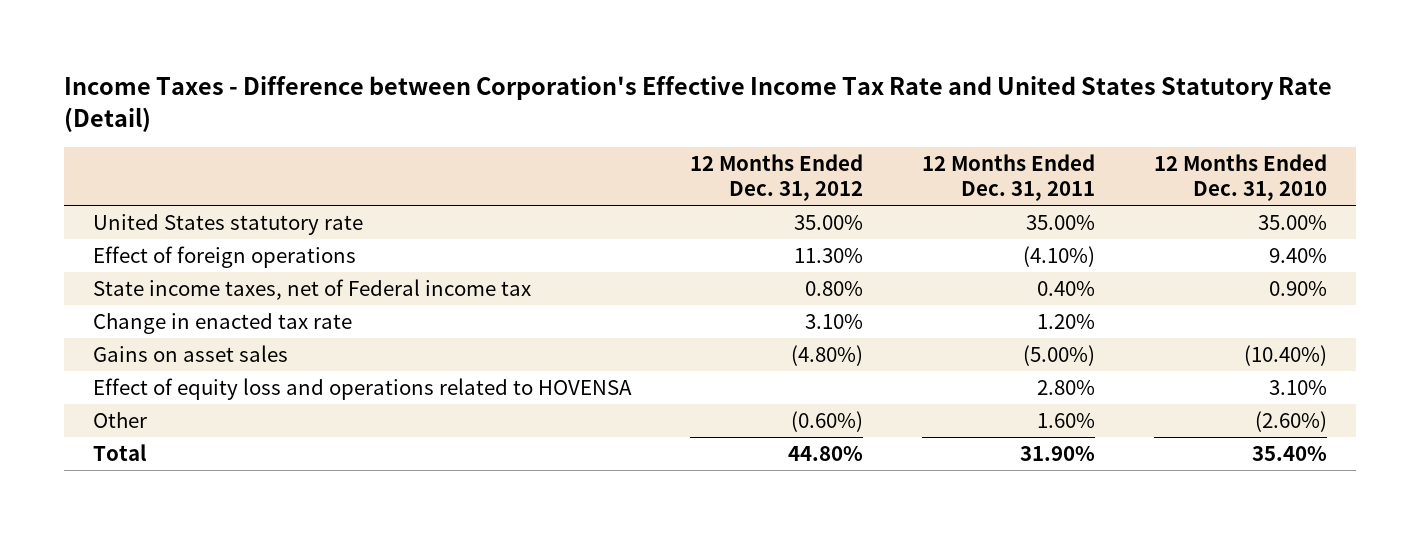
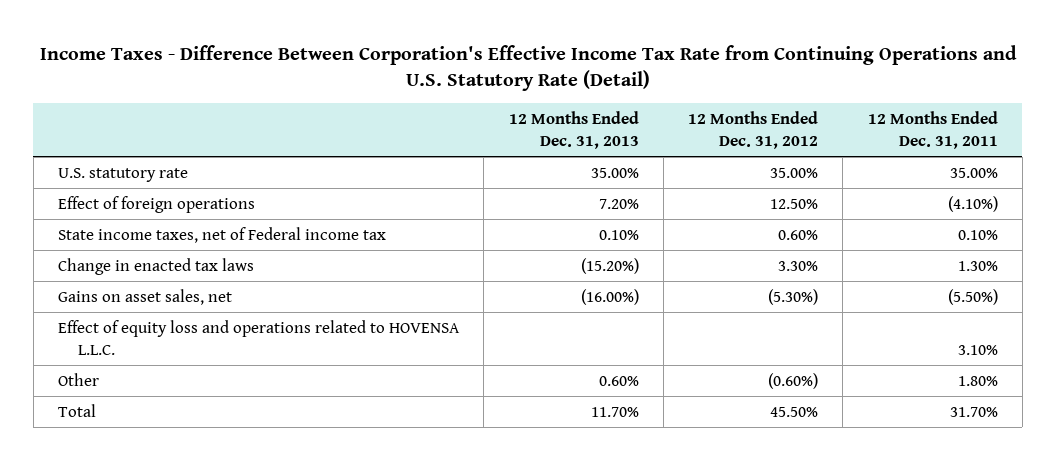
[63,76,1332,132] Income Taxes - Difference between Corporation's Effective Income Tax Rate and United States Statutory Rate (Detail) -> [39,44,1017,92] Income Taxes - Difference Between Corporation's Effective Income Tax Rate from Continuing Operations and U.S. Statutory Rate (Detail)
[1153,153,1327,201] 12 Months Ended Dec. 31, 2010 -> none
none -> [508,111,639,149] 12 Months Ended Dec. 31, 2013
[93,213,364,235] United States statutory rate -> [58,168,189,183] U.S. statutory rate
[794,247,864,263] 11.30% -> [770,199,819,210] 12.50%
[805,280,864,296] 0.80% -> [778,230,819,241] 0.60%
[1037,280,1096,296] 0.40% -> [957,230,998,241] 0.10%
[93,312,353,334] Change in enacted tax rate -> [58,258,255,276] Change in enacted tax laws
[805,313,864,329] 3.10% -> [778,261,819,272] 3.30%
[1037,313,1096,329] 1.20% -> [957,261,998,272] 1.30%
[93,344,289,362] Gains on asset sales -> [58,289,233,306] Gains on asset sales, net
[791,344,864,366] (4.80%) -> [768,289,819,306] (5.30%)
[1023,344,1096,366] (5.00%) -> [947,289,998,306] (5.50%)
[93,377,633,400] Effect of equity loss and operations related to HOVENSA -> [58,320,461,355] Effect of equity loss and operations related to HOVENSA L.L.C.
[1037,379,1096,395] 2.80% -> [957,344,998,355] 3.10%
[1037,412,1096,428] 1.60% -> [957,376,998,387] 1.80%
[788,445,864,461] 44.80% -> [770,407,819,418] 45.50%
[1020,445,1096,461] 31.90% -> [949,407,998,418] 31.70%

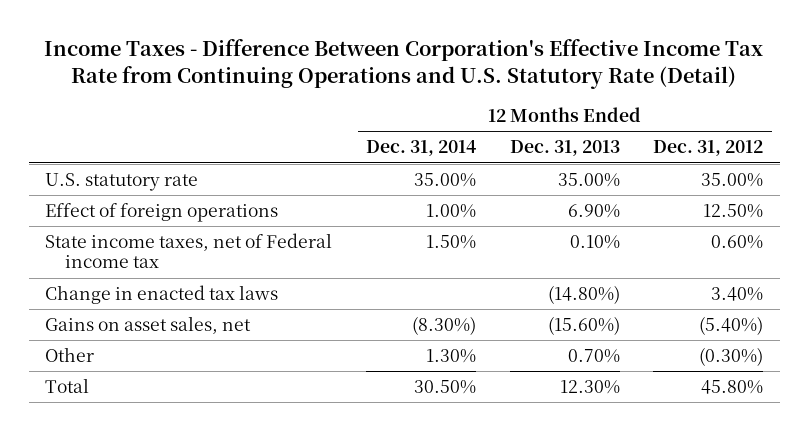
[867,111,998,149] 12 Months Ended Dec. 31, 2011 -> none
none -> [365,140,476,157] Dec. 31, 2014
[598,199,639,210] 7.20% -> [567,203,620,218] 6.90%
[58,320,461,355] Effect of equity loss and operations related to HOVENSA L.L.C. -> none
[580,258,639,275] (15.20%) -> [547,284,620,304] (14.80%)
[778,261,819,272] 3.30% -> [711,286,764,301] 3.40%
[580,289,639,306] (16.00%) -> [547,315,620,335] (15.60%)
[768,289,819,306] (5.30%) -> [699,315,764,335] (5.40%)
[598,376,639,387] 0.60% -> [567,348,620,363] 0.70%
[768,373,819,390] (0.60%) -> [699,346,764,366] (0.30%)
[590,407,639,418] 11.70% -> [559,379,620,394] 12.30%
[770,407,819,418] 45.50% -> [701,379,764,394] 45.80%

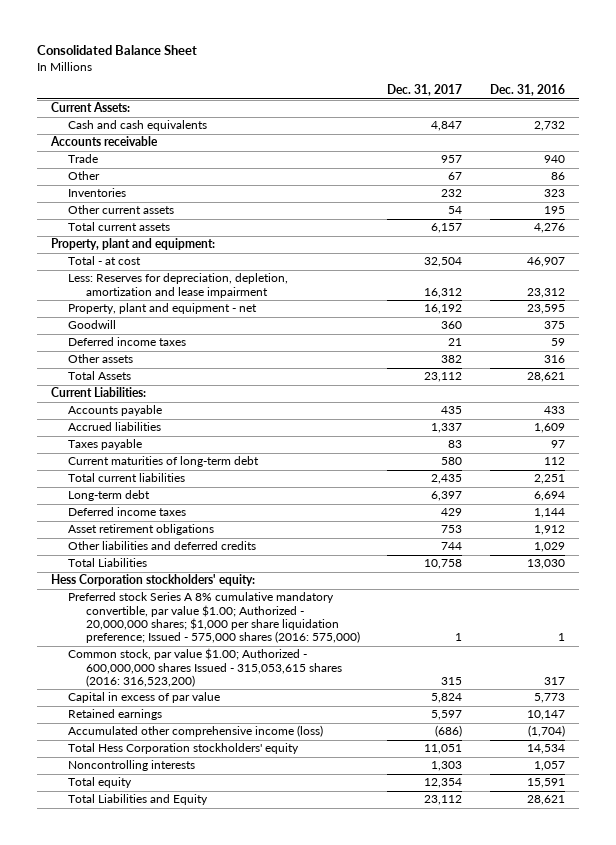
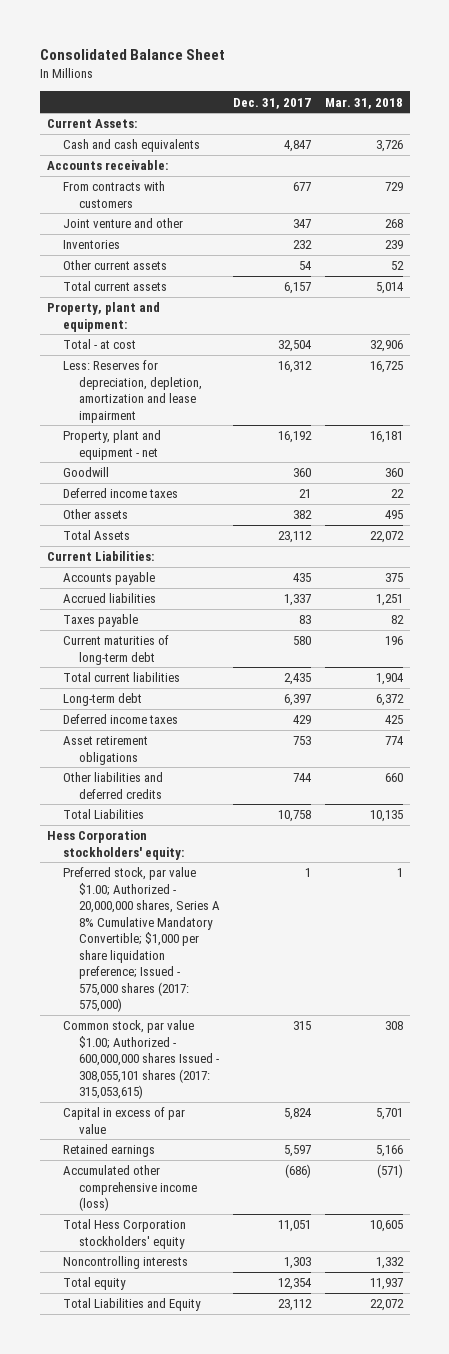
[489,84,565,97] Dec. 31, 2016 -> none
none -> [324,97,403,109] Mar. 31, 2018
[68,154,99,164] Trade -> none
[50,136,159,147] Accounts receivable -> [46,160,168,171] Accounts receivable:
none -> [62,181,165,208] From contracts with customers
[68,171,101,181] Other -> [62,218,183,229] Joint venture and other
[448,172,463,181] 67 -> [293,219,312,229] 347
[68,592,360,644] Preferred stock Series A 8% cumulative mandatory convertible, par value $1.00; Authorized - 20,000,000 shares; $1,000 per share liquidation preference; Issued - 575,000 shares (2016: 575,000) -> [62,867,220,1013] Preferred stock, par value $1.00; Authorized - 20,000,000 shares, Series A 8% Cumulative Mandatory Convertible; $1,000 per share liquidation preference; Issued - 575,000 shares (2017: 575,000)
[68,648,342,688] Common stock, par value $1.00; Authorized - 600,000,000 shares Issued - 315,053,615 shares (2016: 316,523,200) -> [62,1020,219,1100] Common stock, par value $1.00; Authorized - 600,000,000 shares Issued - 308,055,101 shares (2017: 315,053,615)

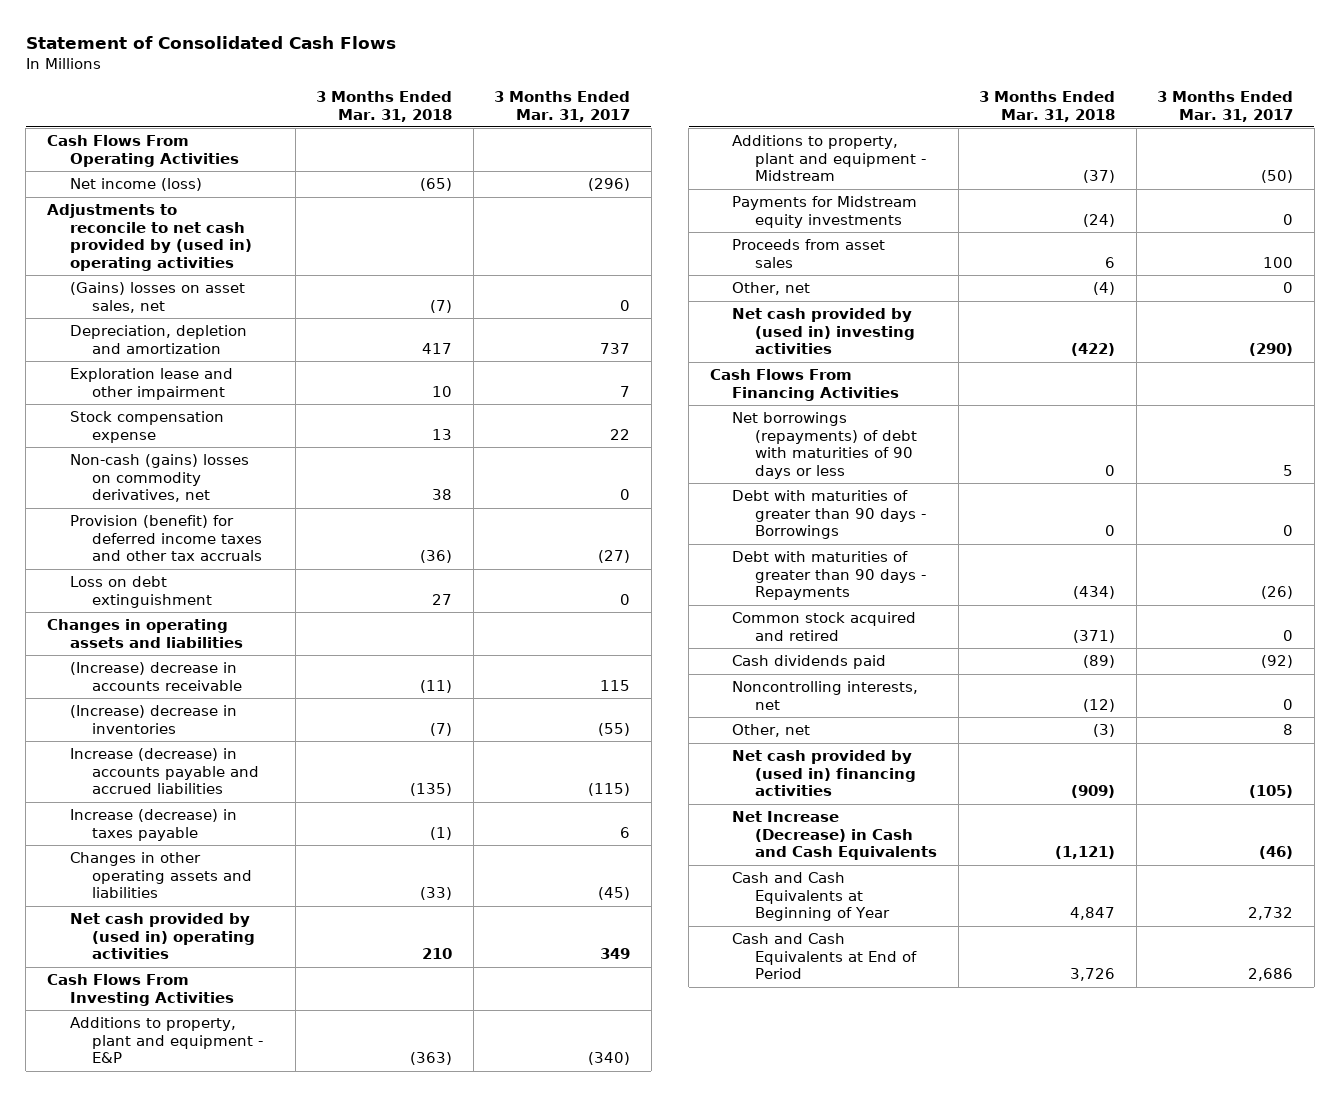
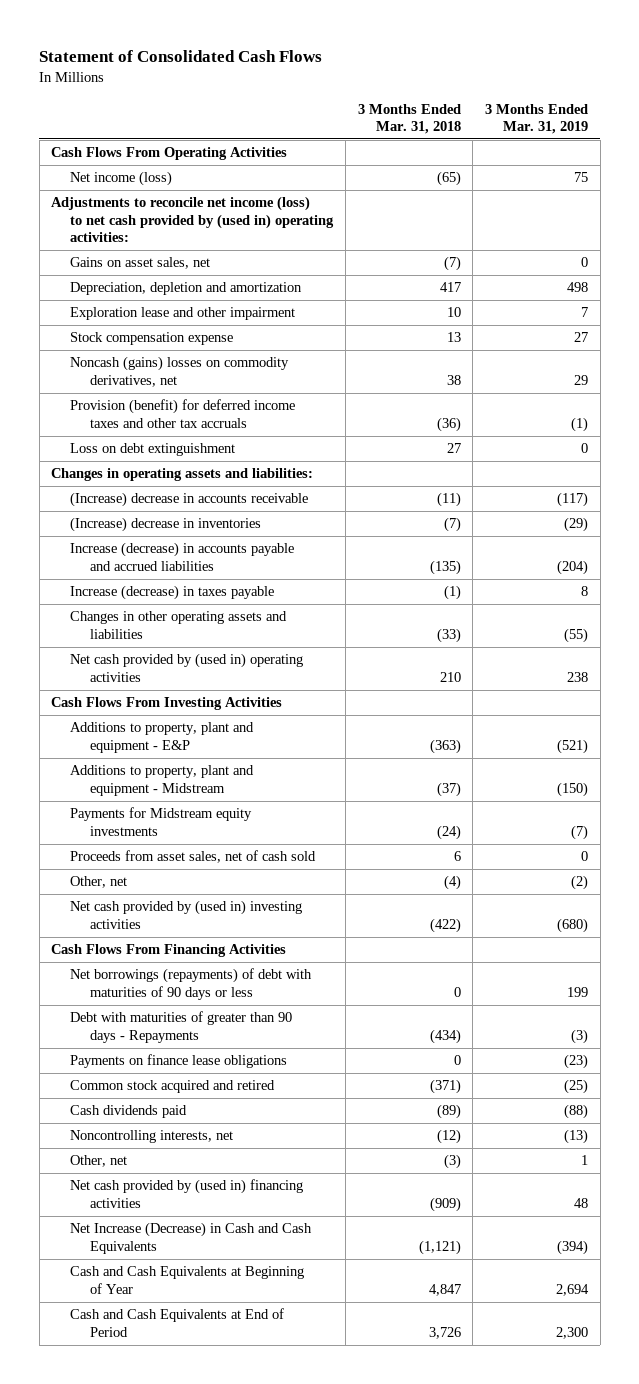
[494,91,631,122] 3 Months Ended Mar. 31, 2017 -> none
none -> [485,103,589,134] 3 Months Ended Mar. 31, 2019
[46,204,252,271] Adjustments to reconcile to net cash provided by (used in) operating activities -> [51,196,335,243] Adjustments to reconcile net income (loss) to net cash provided by (used in) operating activities:
[69,282,245,313] (Gains) losses on asset sales, net -> [70,257,211,270] Gains on asset sales, net
[69,454,249,503] Non-cash (gains) losses on commodity derivatives, net -> [70,356,290,387] Noncash (gains) losses on commodity derivatives, net
[46,619,243,648] Changes in operating assets and liabilities -> [51,468,314,482] Changes in operating assets and liabilities:
[732,239,886,268] Proceeds from asset sales -> [70,850,317,864] Proceeds from asset sales, net of cash sold
[732,490,927,540] Debt with maturities of greater than 90 days - Borrowings -> none
none -> [70,1054,288,1069] Payments on finance lease obligations

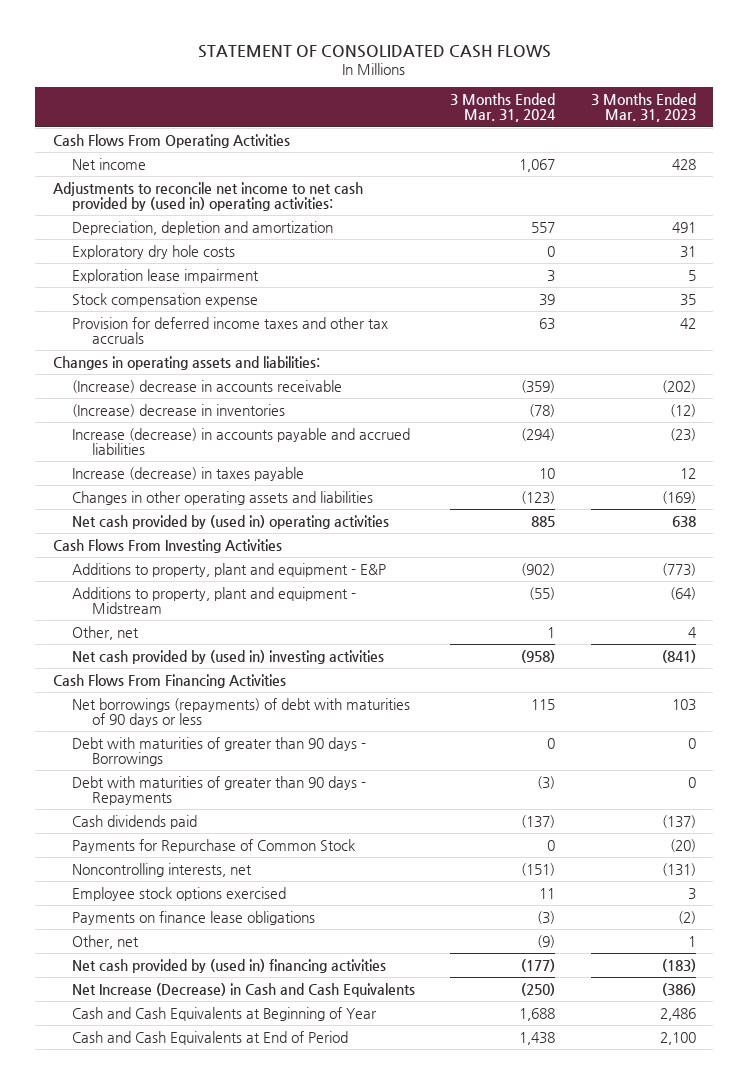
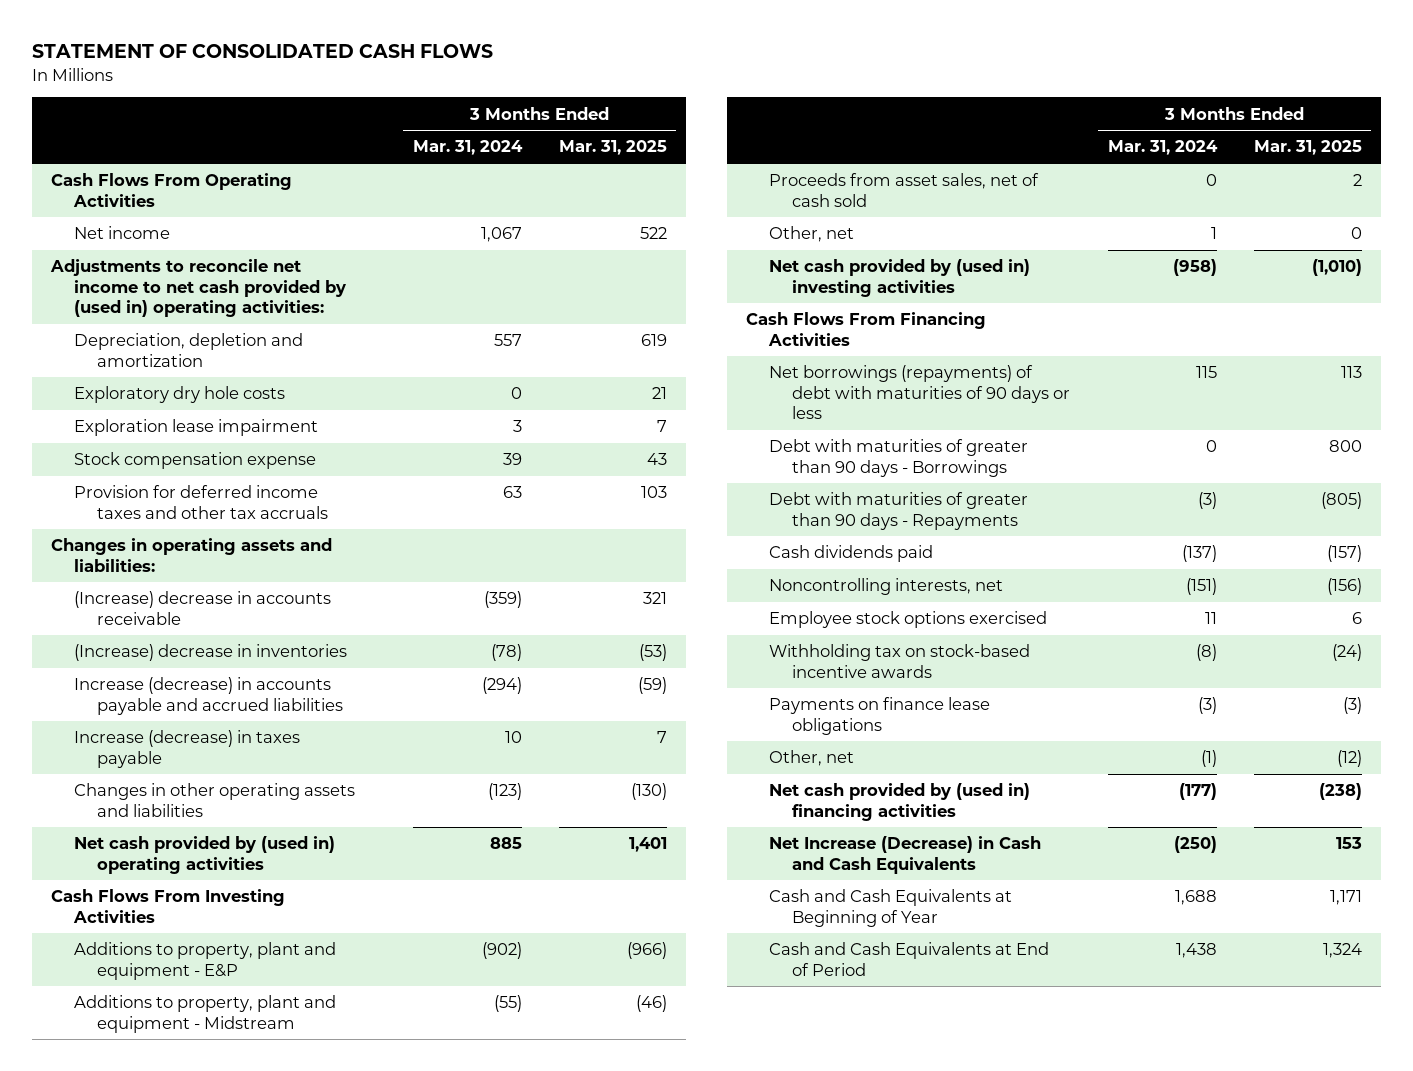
[590,92,696,123] 3 Months Ended Mar. 31, 2023 -> none
none -> [559,140,668,156] Mar. 31, 2025
none -> [769,173,1040,207] Proceeds from asset sales, net of cash sold
[72,838,356,853] Payments for Repurchase of Common Stock -> none
none -> [769,644,1031,678] Withholding tax on stock-based incentive awards
[537,934,556,948] (9) -> [1200,750,1217,768] (1)

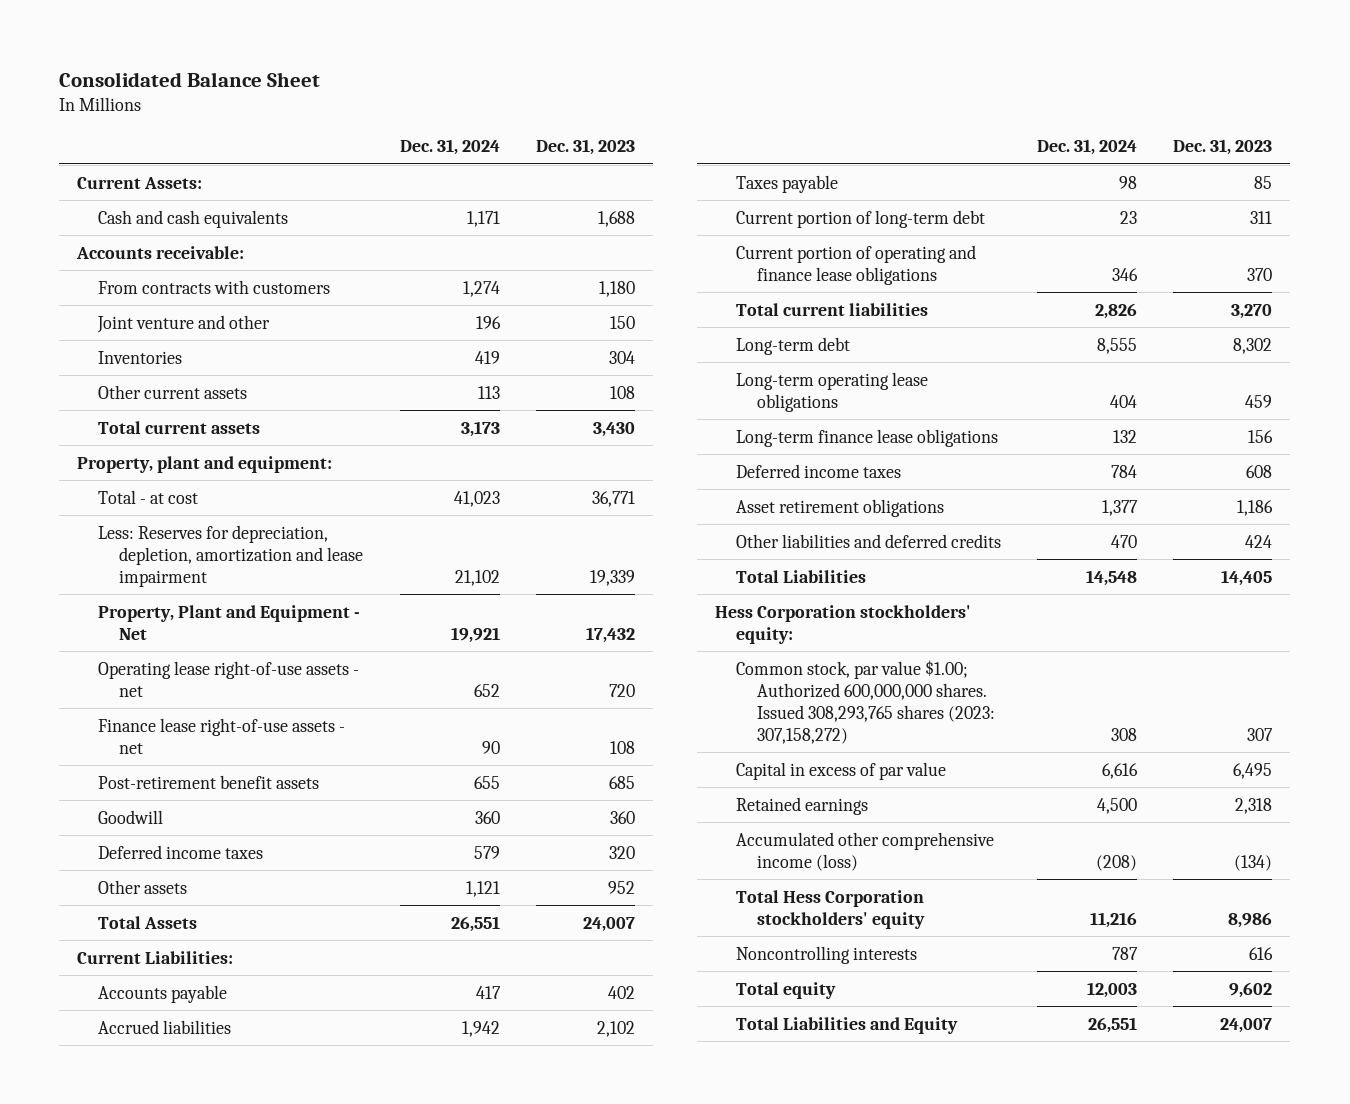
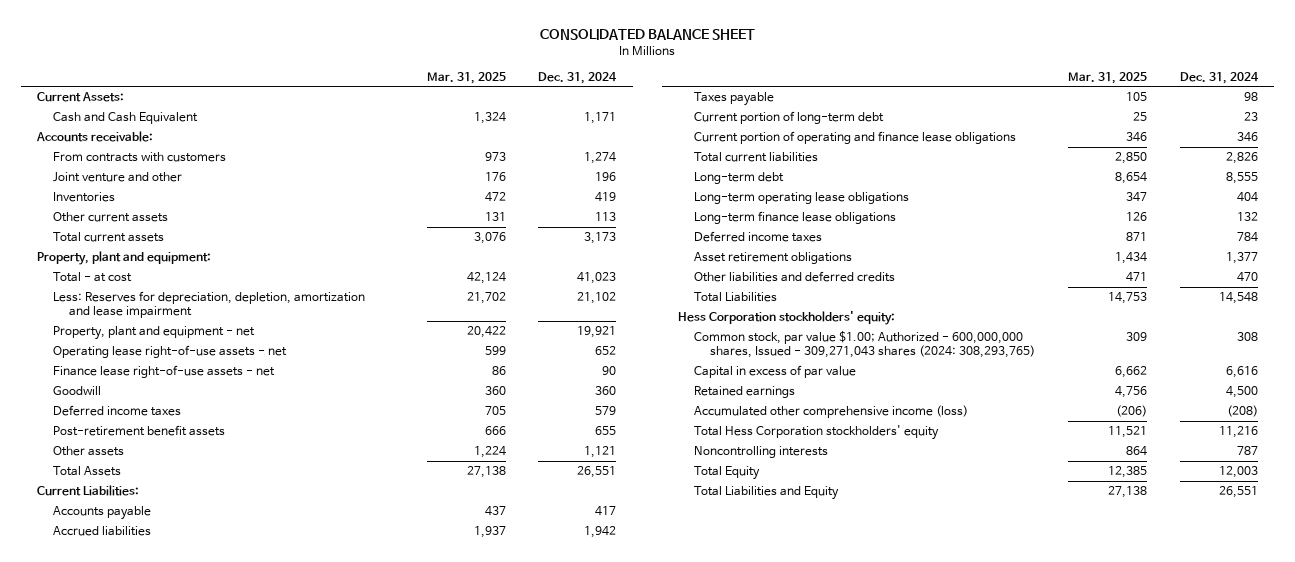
[59,71,321,87] Consolidated Balance Sheet -> [540,29,756,41] CONSOLIDATED BALANCE SHEET
[535,139,635,156] Dec. 31, 2023 -> none
none -> [426,71,506,84] Mar. 31, 2025
[98,209,289,228] Cash and cash equivalents -> [53,112,199,125] Cash and Cash Equivalent
[98,604,361,640] Property, Plant and Equipment - Net -> [53,326,256,341] Property, plant and equipment - net
[98,774,320,789] Post-retirement benefit assets -> [53,425,226,437] Post-retirement benefit assets
[736,659,996,744] Common stock, par value $1.00; Authorized 600,000,000 shares. Issued 308,293,765 shares (2023: 307,158,272) -> [694,331,1036,359] Common stock, par value $1.00; Authorized - 600,000,000 shares, Issued - 309,271,043 shares (2024: 308,293,765)
[736,981,837,999] Total equity -> [694,466,761,481] Total Equity

